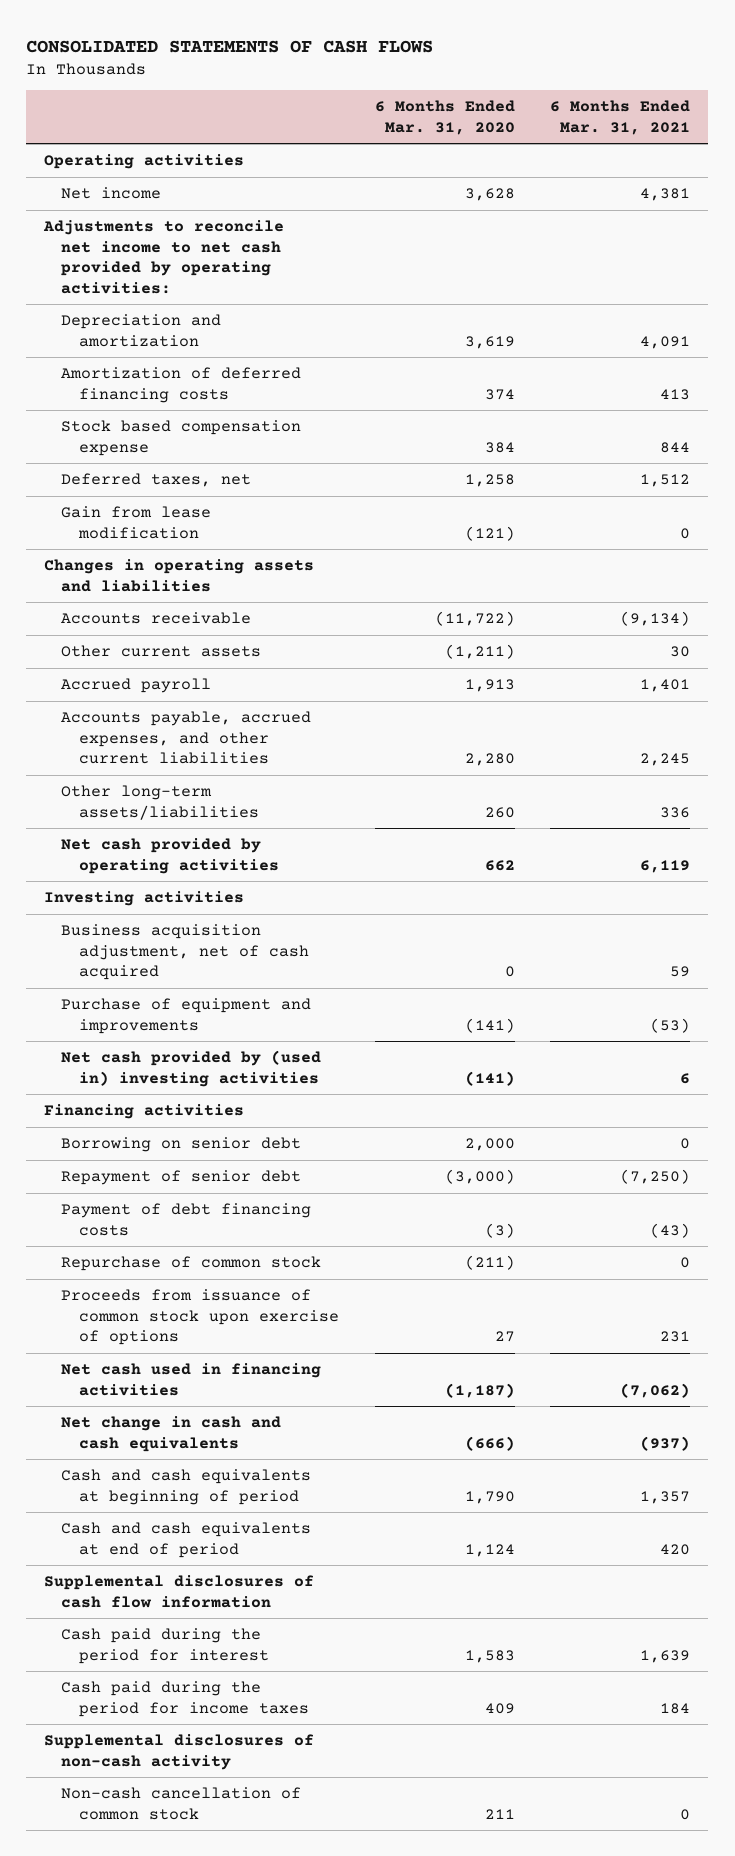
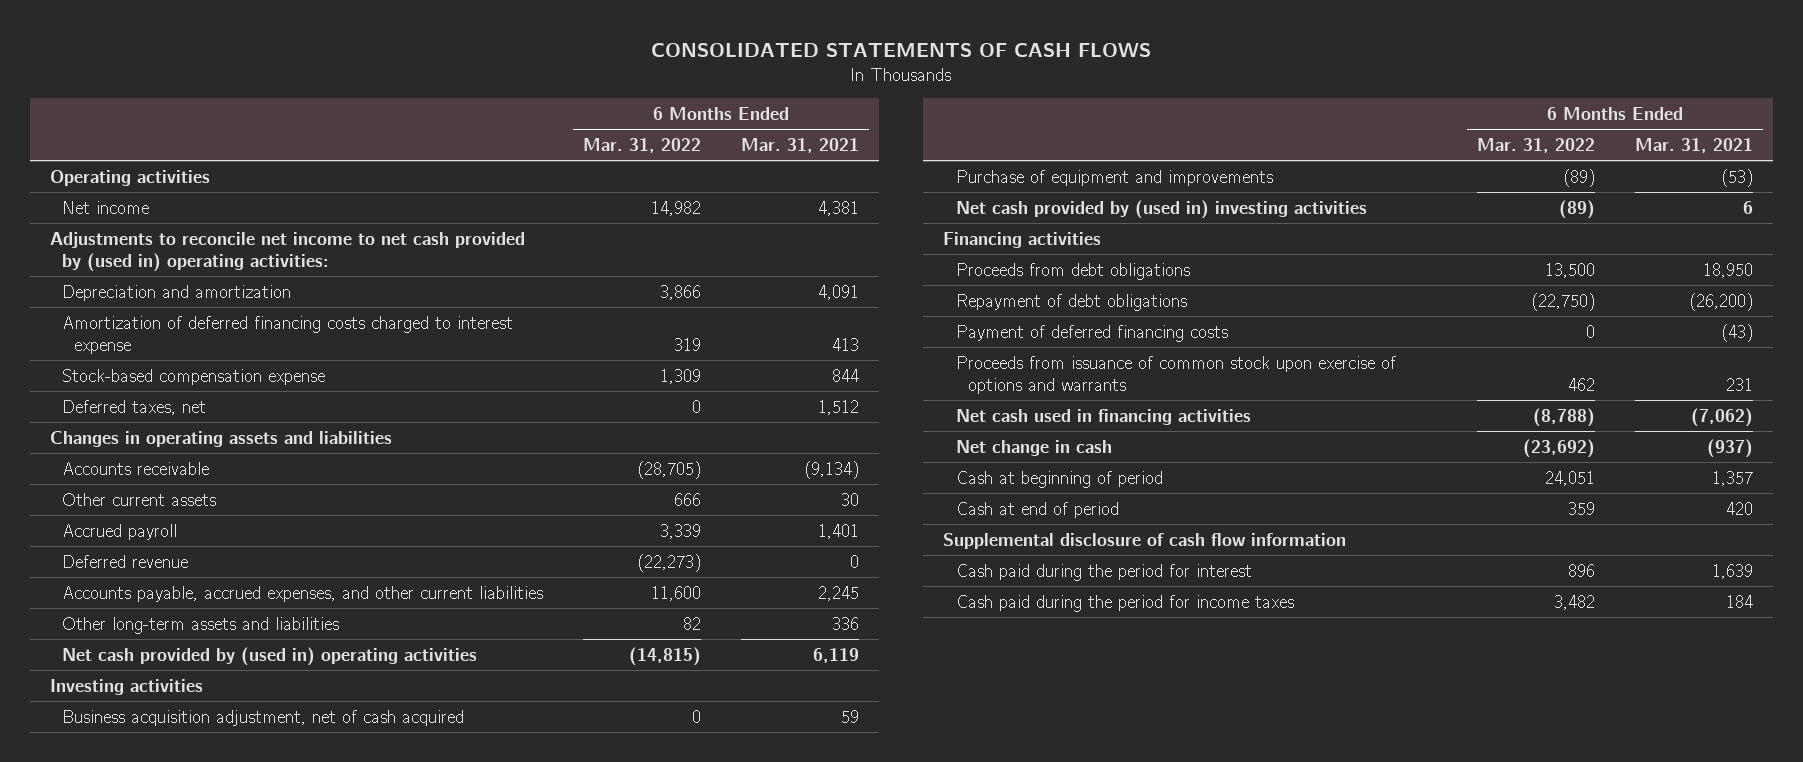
[374,100,515,135] 6 Months Ended Mar. 31, 2020 -> none
none -> [583,137,702,153] Mar. 31, 2022
[43,220,285,294] Adjustments to reconcile net income to net cash provided by operating activities: -> [49,231,525,272] Adjustments to reconcile net income to net cash provided by (used in) operating activities:
[61,367,302,403] Amortization of deferred financing costs -> [62,315,514,354] Amortization of deferred financing costs charged to interest expense
[61,420,302,456] Stock based compensation expense -> [62,368,326,385] Stock-based compensation expense
[61,506,212,539] Gain from lease modification -> none
none -> [62,554,189,568] Deferred revenue
[61,785,259,820] Other long-term assets/liabilities -> [62,616,340,634] Other long-term assets and liabilities
[61,838,279,874] Net cash provided by operating activities -> [62,646,478,666] Net cash provided by (used in) operating activities
[61,1137,302,1153] Borrowing on senior debt -> none
[61,1256,322,1272] Repurchase of common stock -> none
none -> [955,262,1190,280] Proceeds from debt obligations
[61,1170,302,1186] Repayment of senior debt -> [955,293,1187,311] Repayment of debt obligations
[620,1169,691,1185] (7,250) -> [1688,292,1753,311] (26,200)
[61,1203,312,1236] Payment of debt financing costs -> [955,324,1228,342] Payment of deferred financing costs
[61,1289,339,1346] Proceeds from issuance of common stock upon exercise of options -> [955,355,1396,394] Proceeds from issuance of common stock upon exercise of options and warrants
[61,1416,282,1452] Net change in cash and cash equivalents -> [955,439,1112,456] Net change in cash
[61,1469,312,1505] Cash and cash equivalents at beginning of period -> [955,470,1163,488] Cash at beginning of period
[61,1522,312,1558] Cash and cash equivalents at end of period -> [955,501,1119,518] Cash at end of period
[44,1575,315,1608] Supplemental disclosures of cash flow information -> [943,532,1347,549] Supplemental disclosure of cash flow information
[44,1734,315,1770] Supplemental disclosures of non-cash activity -> none
[61,1787,302,1820] Non-cash cancellation of common stock -> none

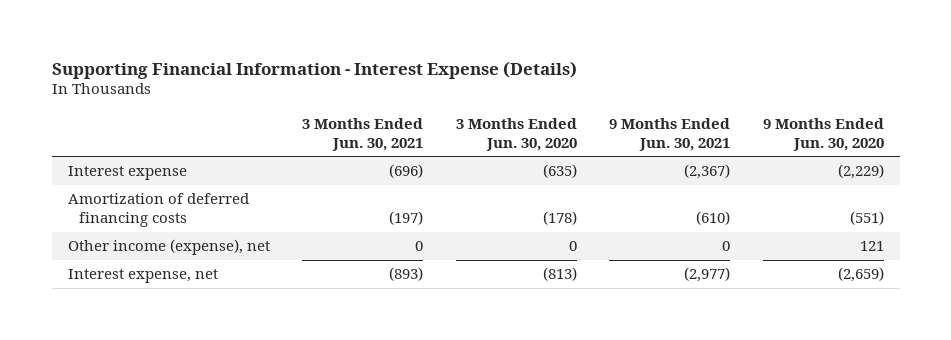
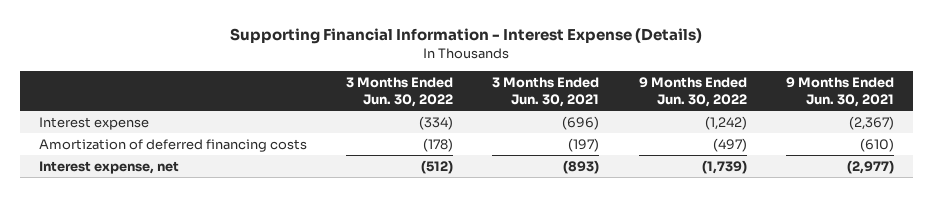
[455,117,577,151] 3 Months Ended Jun. 30, 2020 -> none
[762,117,884,151] 9 Months Ended Jun. 30, 2020 -> none
none -> [346,76,454,107] 3 Months Ended Jun. 30, 2022
none -> [638,76,747,107] 9 Months Ended Jun. 30, 2022
[67,239,270,256] Other income (expense), net -> none

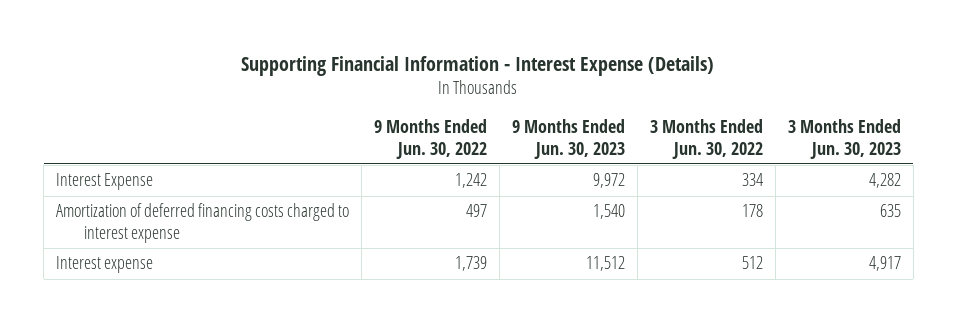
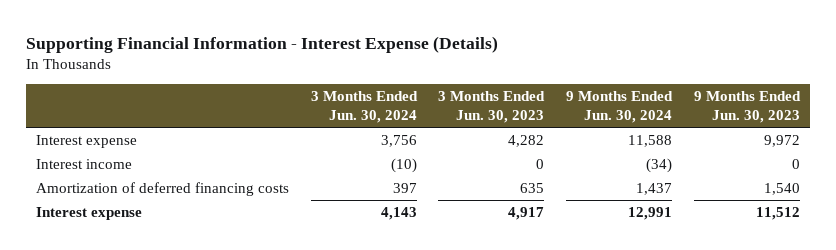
[373,118,487,159] 9 Months Ended Jun. 30, 2022 -> none
[649,118,763,159] 3 Months Ended Jun. 30, 2022 -> none
none -> [310,91,418,124] 3 Months Ended Jun. 30, 2024
none -> [565,91,673,124] 9 Months Ended Jun. 30, 2024
[56,173,154,191] Interest Expense -> [36,134,138,148] Interest expense
none -> [36,158,133,169] Interest income
[56,203,350,244] Amortization of deferred financing costs charged to interest expense -> [36,181,290,196] Amortization of deferred financing costs

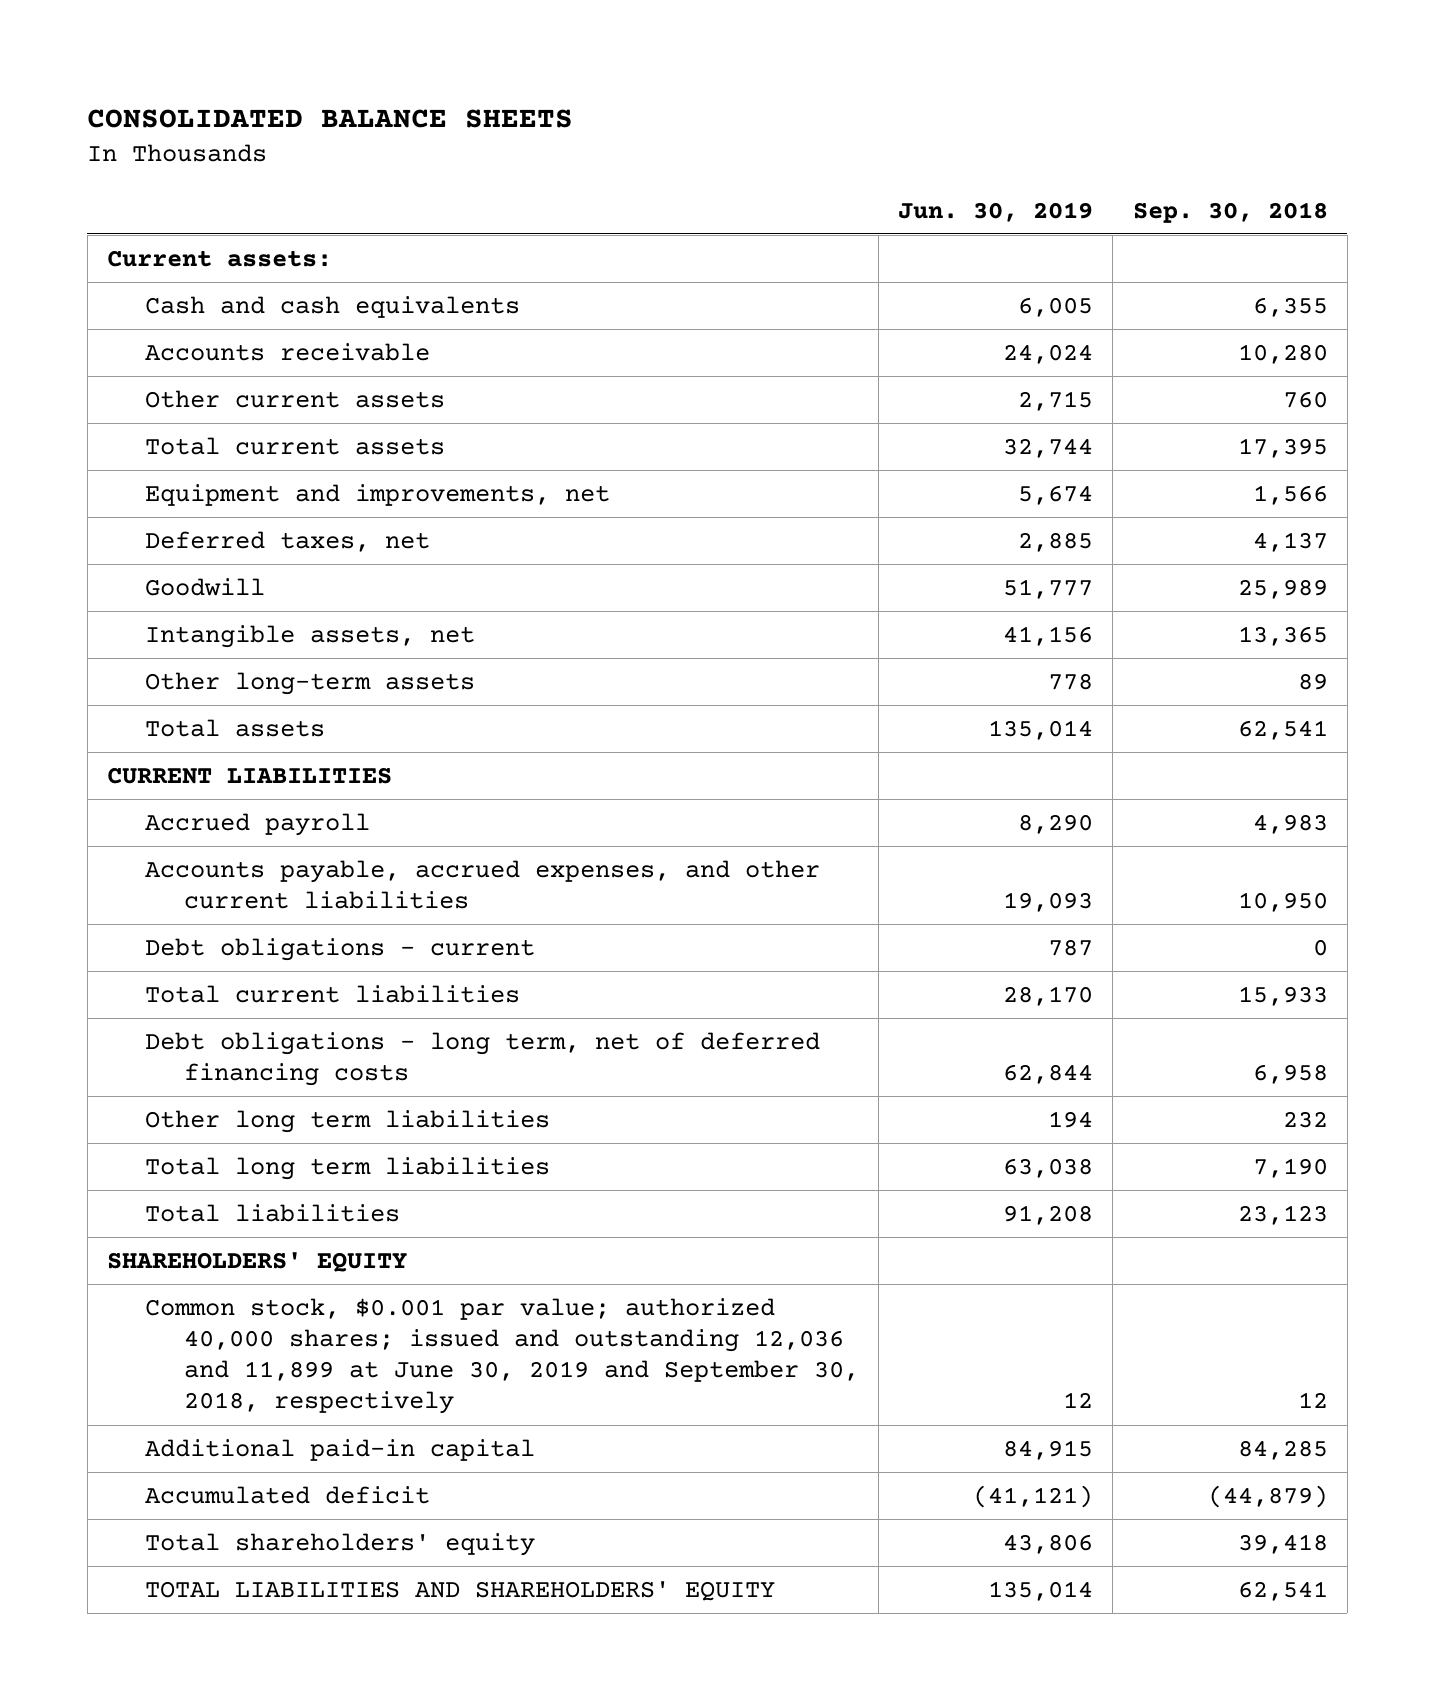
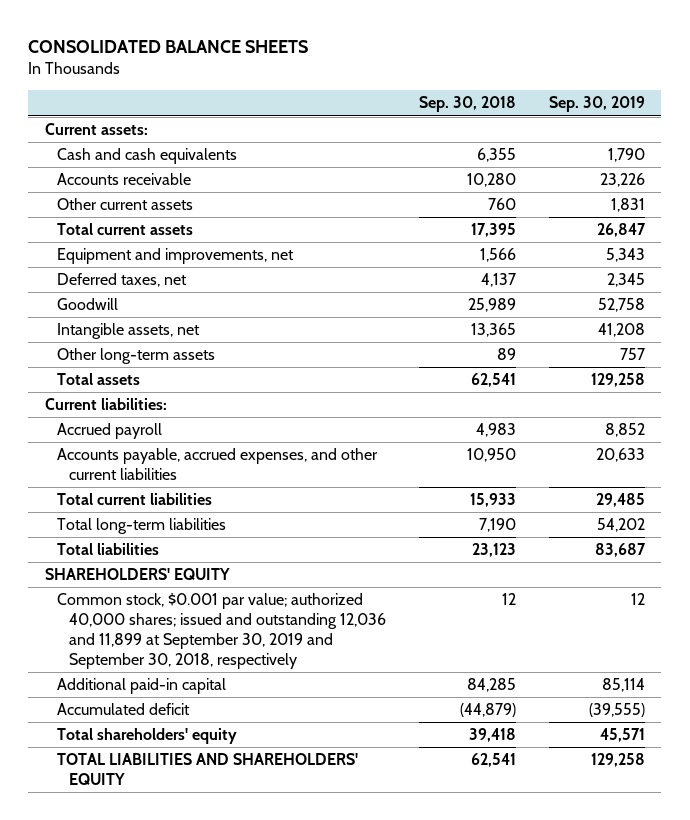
[898,201,1094,222] Jun. 30, 2019 -> none
none -> [548,96,645,113] Sep. 30, 2019
[106,767,392,785] CURRENT LIABILITIES -> [44,398,167,411] Current liabilities:
[145,938,536,962] Debt obligations - current -> none
[145,1032,821,1087] Debt obligations - long term, net of deferred financing costs -> none
[145,1110,551,1134] Other long term liabilities -> none
[145,1157,551,1181] Total long term liabilities -> [57,518,227,535] Total long-term liabilities
[145,1298,859,1415] Common stock, $0.001 par value; authorized 40,000 shares; issued and outstanding 12,036 and 11,899 at June 30, 2019 and September 30, 2018, respectively -> [57,593,387,670] Common stock, $0.001 par value; authorized 40,000 shares; issued and outstanding 12,036 and 11,899 at September 30, 2019 and September 30, 2018, respectively

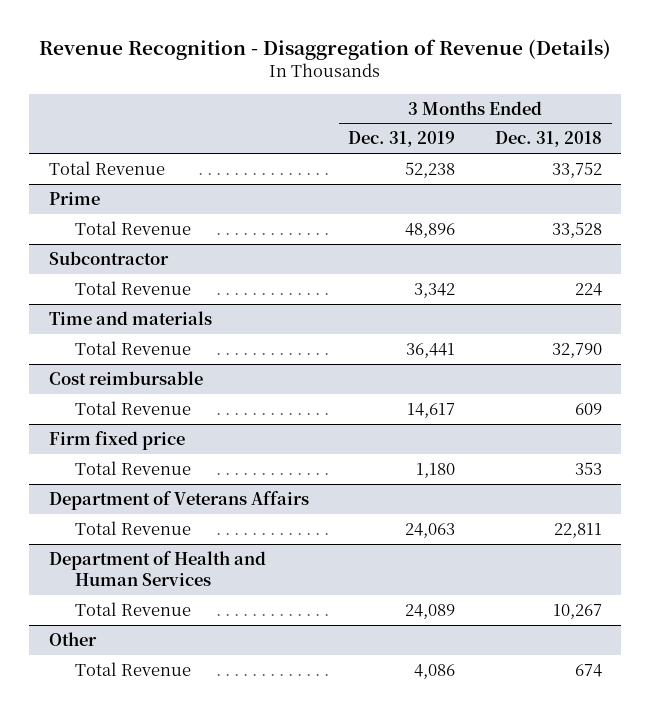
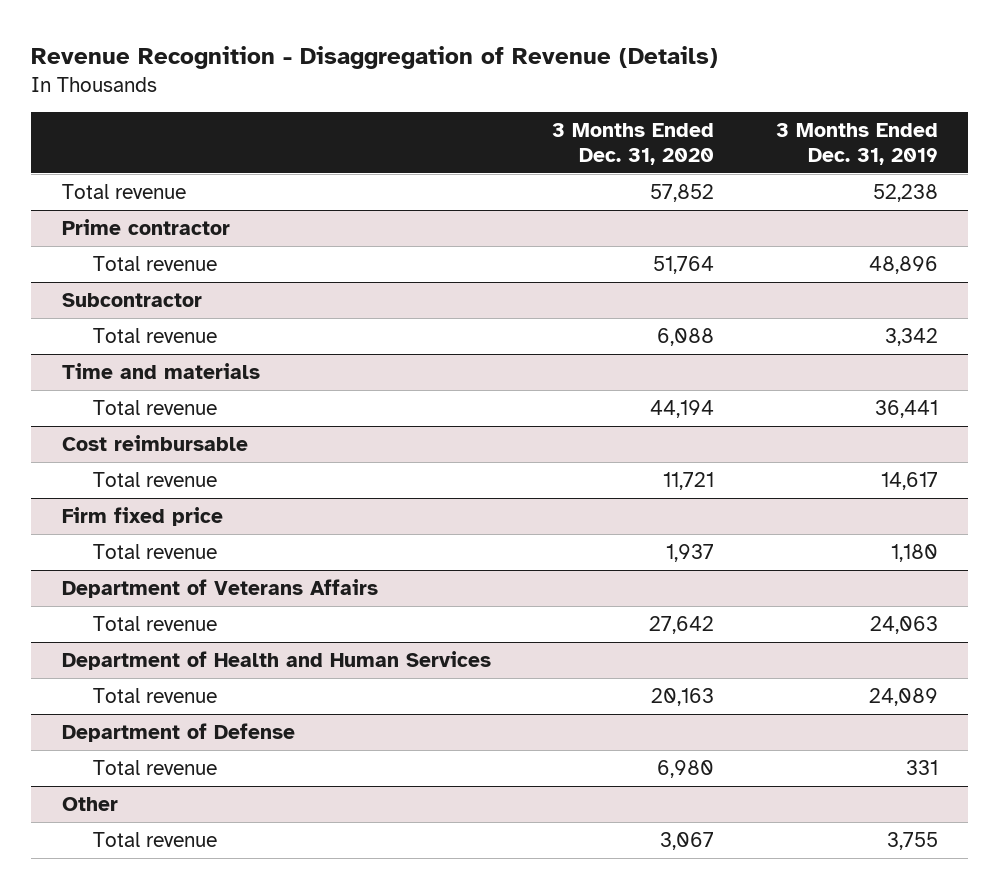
[494,131,602,148] Dec. 31, 2018 -> none
none -> [552,123,715,165] 3 Months Ended Dec. 31, 2020
[49,160,166,175] Total Revenue -> [62,183,187,199] Total revenue
[49,191,101,205] Prime -> [62,218,231,235] Prime contractor
[74,220,191,235] Total Revenue -> [93,255,218,271] Total revenue
[74,280,191,295] Total Revenue -> [93,327,218,343] Total revenue
[74,340,191,355] Total Revenue -> [93,399,218,415] Total revenue
[74,400,191,415] Total Revenue -> [93,471,218,487] Total revenue
[74,460,191,475] Total Revenue -> [93,543,218,559] Total revenue
[74,520,191,535] Total Revenue -> [93,615,218,631] Total revenue
[74,601,191,616] Total Revenue -> [93,687,218,703] Total revenue
none -> [62,722,296,742] Department of Defense
none -> [93,759,218,775] Total revenue
[74,661,191,676] Total Revenue -> [93,831,218,847] Total revenue
[414,663,456,679] 4,086 -> [886,831,938,850] 3,755

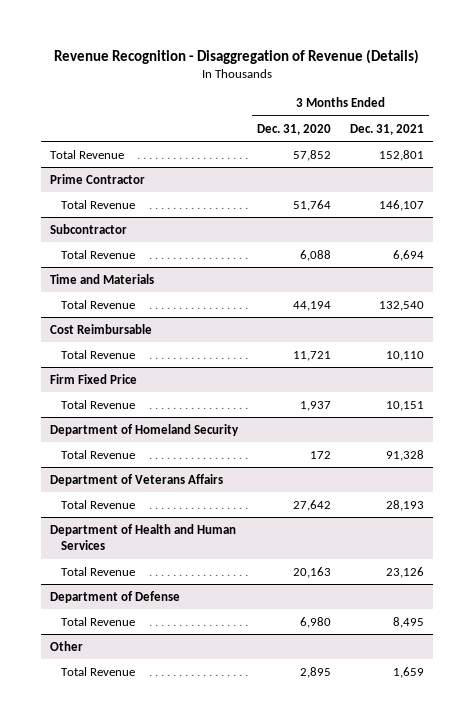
[775,123,938,165] 3 Months Ended Dec. 31, 2019 -> none
none -> [349,123,424,135] Dec. 31, 2021
[62,183,187,199] Total revenue -> [50,149,125,159] Total Revenue
[62,218,231,235] Prime contractor -> [50,173,146,184] Prime Contractor
[93,255,218,271] Total revenue -> [61,199,136,209] Total Revenue
[93,327,218,343] Total revenue -> [61,249,136,259] Total Revenue
[62,362,261,379] Time and materials -> [50,273,155,284] Time and Materials
[93,399,218,415] Total revenue -> [61,299,136,309] Total Revenue
[62,434,249,451] Cost reimbursable -> [50,323,153,334] Cost Reimbursable
[93,471,218,487] Total revenue -> [61,349,136,359] Total Revenue
[62,506,224,526] Firm fixed price -> [50,373,138,384] Firm Fixed Price
[93,543,218,559] Total revenue -> [61,399,136,409] Total Revenue
none -> [50,423,240,436] Department of Homeland Security
none -> [61,449,136,459] Total Revenue
[93,615,218,631] Total revenue -> [61,499,136,509] Total Revenue
[93,687,218,703] Total revenue -> [61,566,136,576] Total Revenue
[93,759,218,775] Total revenue -> [61,616,136,626] Total Revenue
[93,831,218,847] Total revenue -> [61,666,136,676] Total Revenue
[660,831,715,850] 3,067 -> [300,666,332,678] 2,895

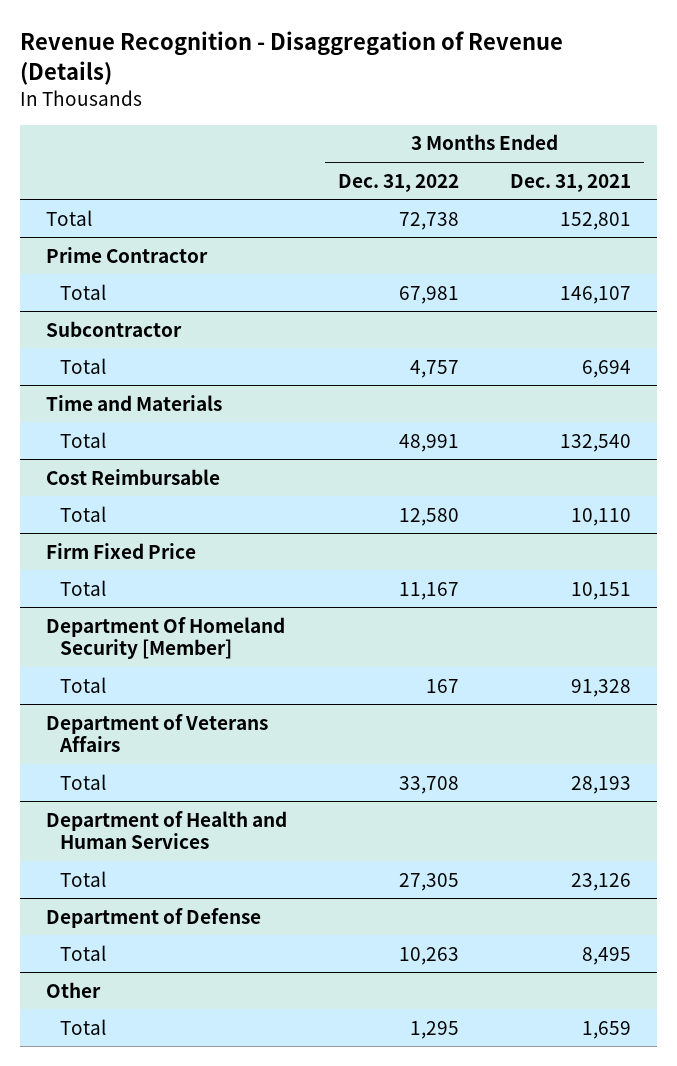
[257,123,332,135] Dec. 31, 2020 -> none
none -> [338,173,460,192] Dec. 31, 2022
[50,149,125,159] Total Revenue -> [45,209,92,226] Total
[61,199,136,209] Total Revenue -> [60,283,107,300] Total
[61,249,136,259] Total Revenue -> [60,357,107,374] Total
[61,299,136,309] Total Revenue -> [60,431,107,448] Total
[61,349,136,359] Total Revenue -> [60,505,107,522] Total
[61,399,136,409] Total Revenue -> [60,579,107,596] Total
[50,423,240,436] Department of Homeland Security -> [45,616,285,660] Department Of Homeland Security [Member]
[61,449,136,459] Total Revenue -> [60,676,107,693] Total
[61,499,136,509] Total Revenue -> [60,773,107,790] Total
[61,566,136,576] Total Revenue -> [60,870,107,887] Total
[61,616,136,626] Total Revenue -> [60,944,107,961] Total
[61,666,136,676] Total Revenue -> [60,1018,107,1035] Total

